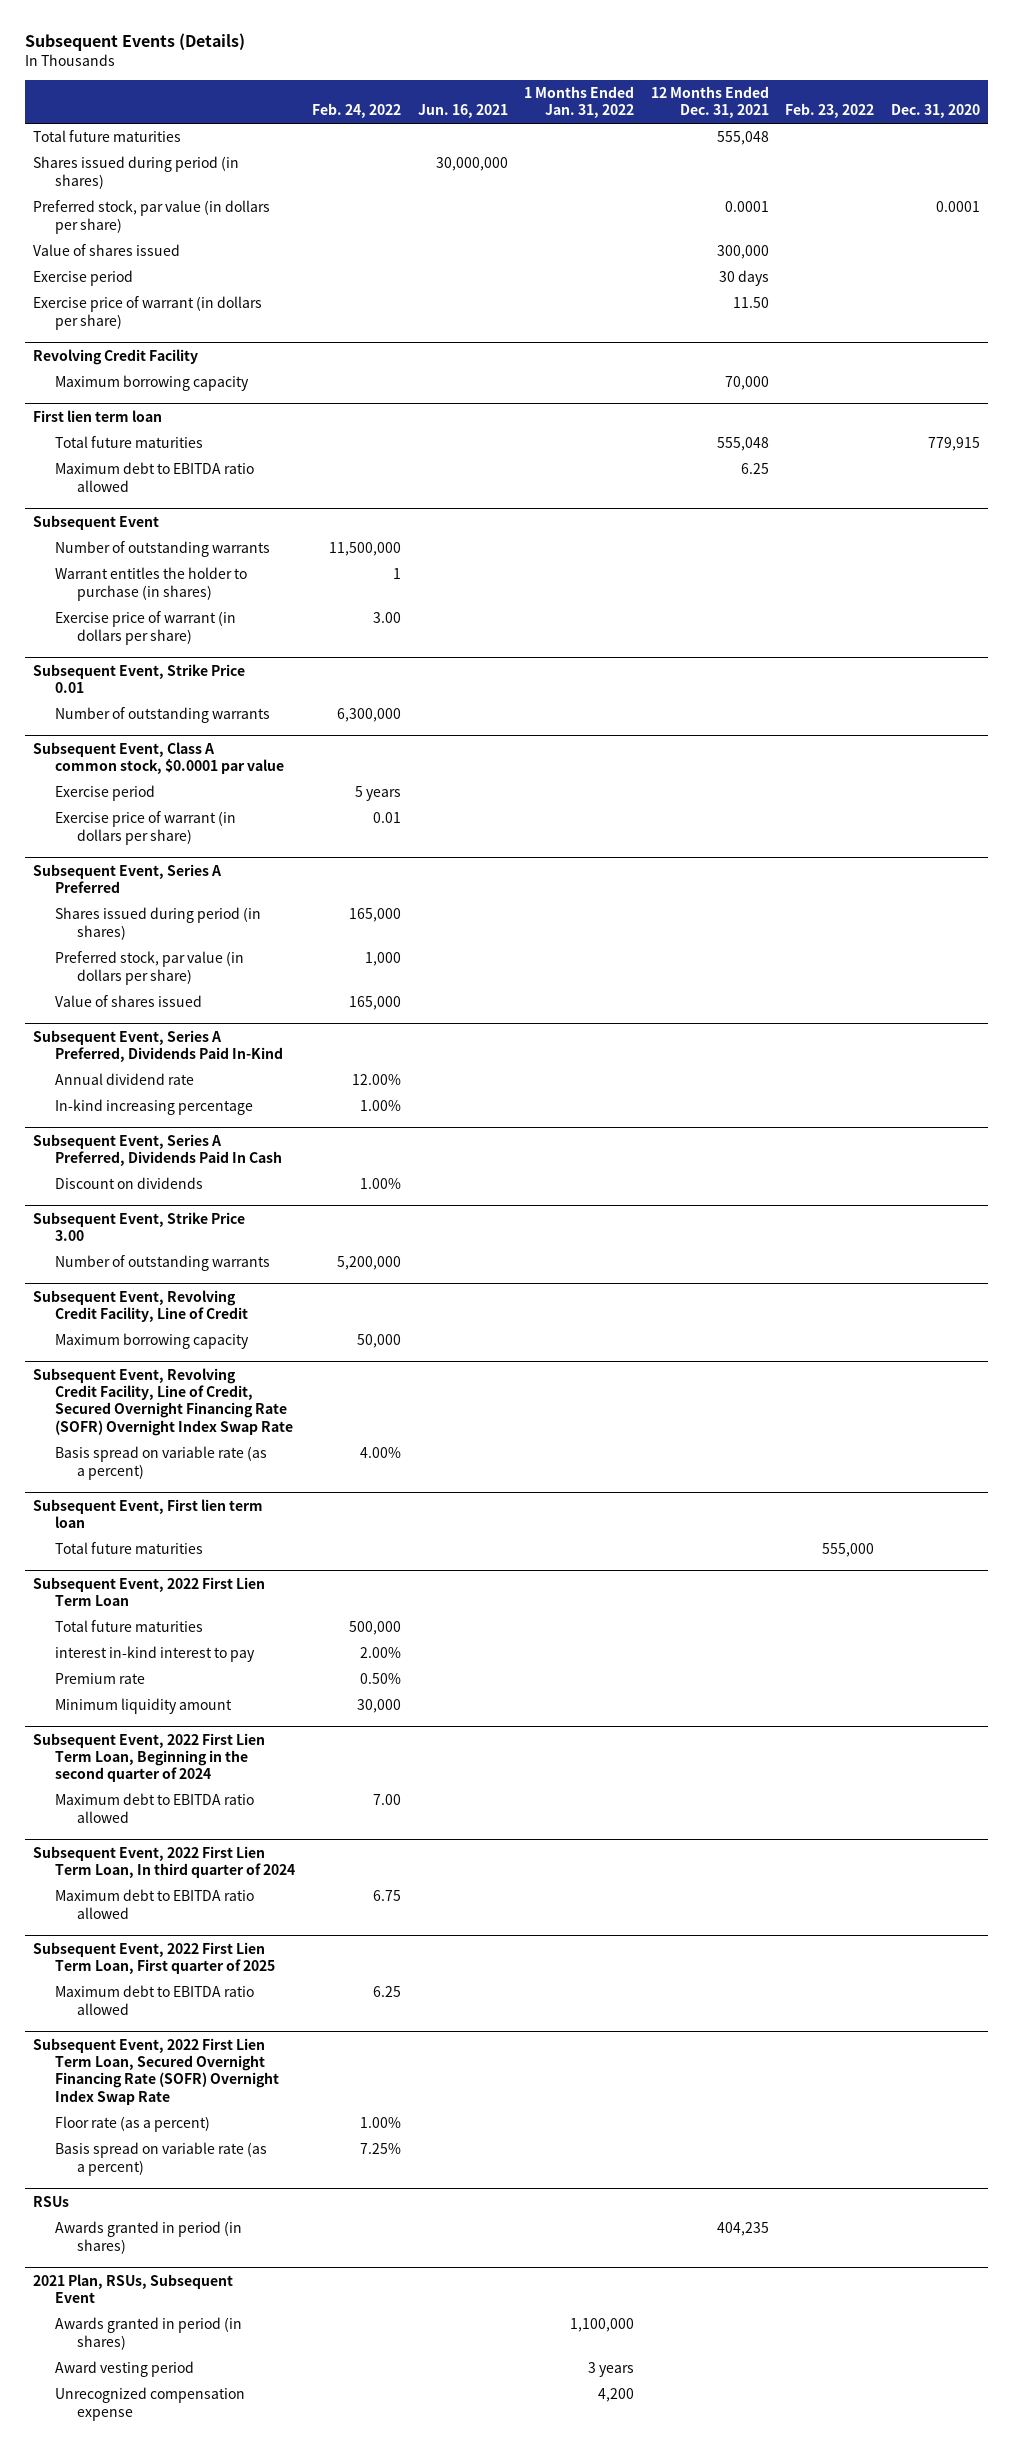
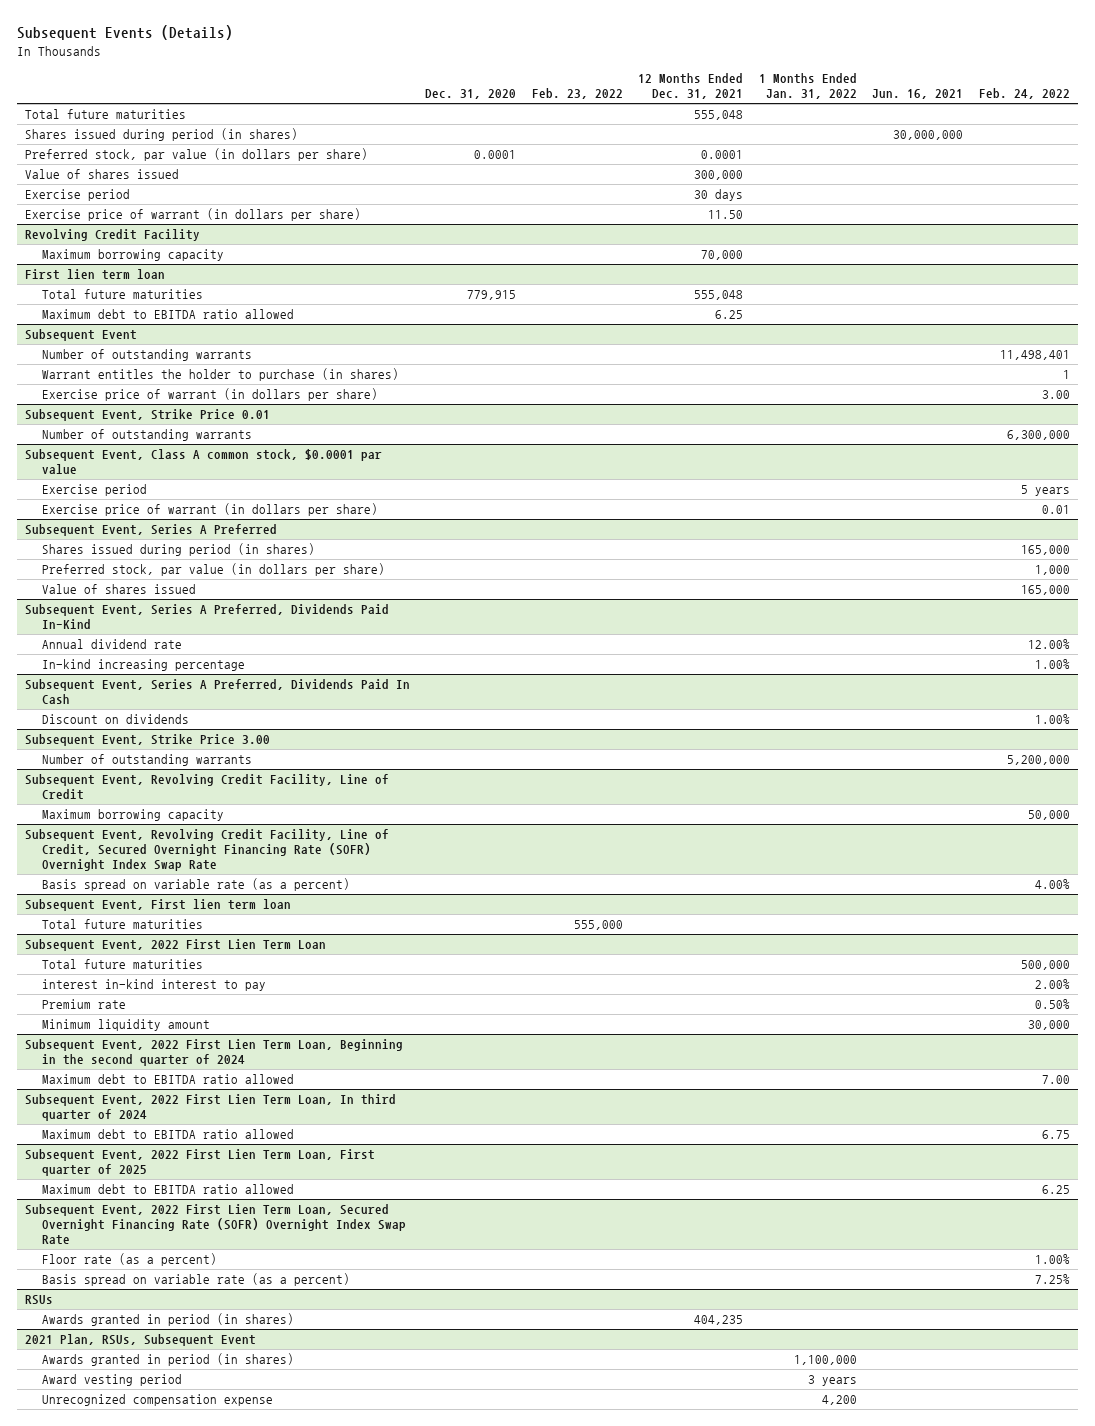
[328,542,401,557] 11,500,000 -> [999,350,1070,361] 11,498,401

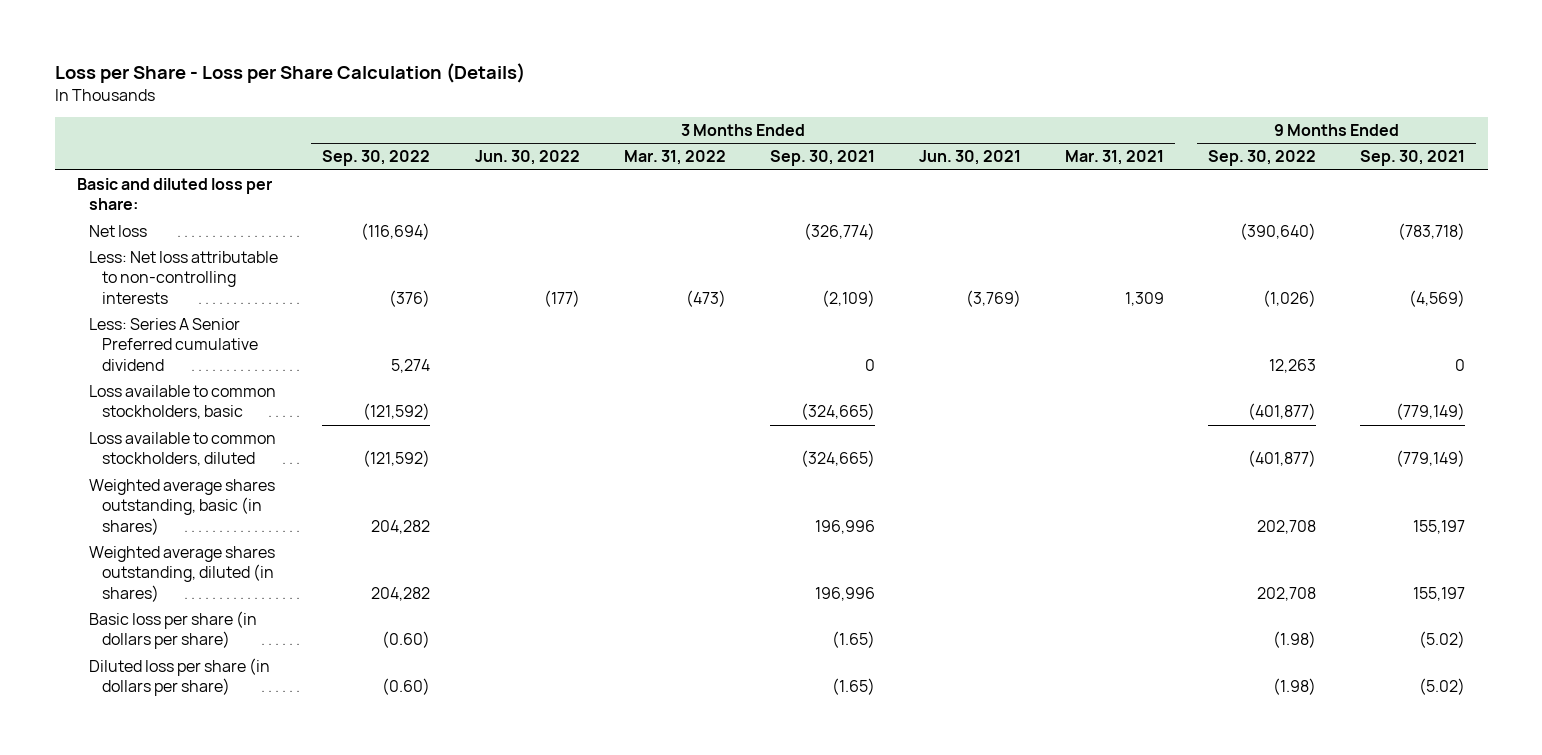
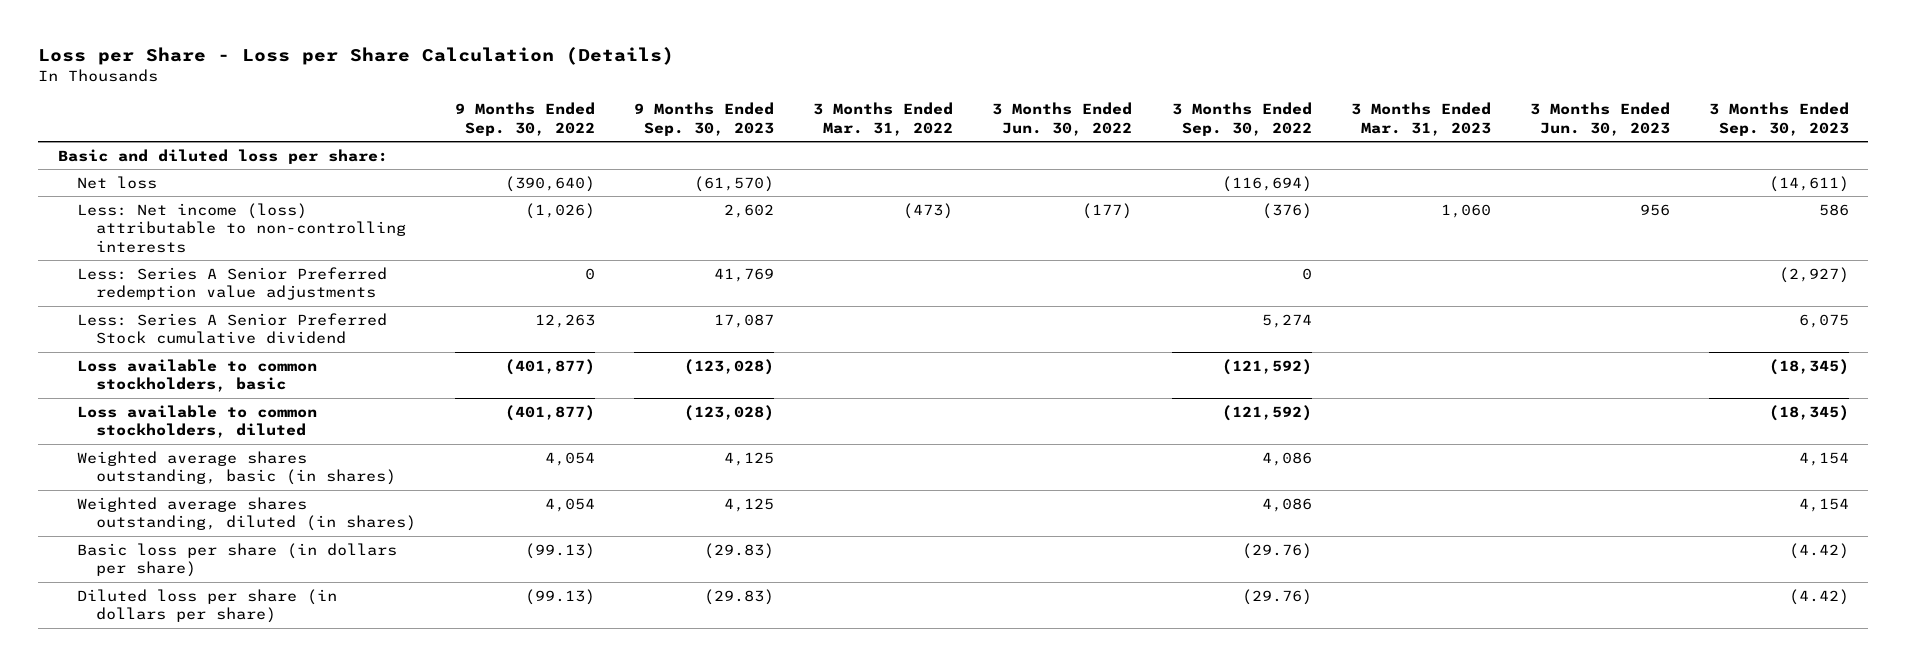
[769,150,875,167] Sep. 30, 2021 -> none
[919,150,1022,166] Jun. 30, 2021 -> none
[1065,150,1165,166] Mar. 31, 2021 -> none
[1360,150,1466,167] Sep. 30, 2021 -> none
none -> [634,101,775,136] 9 Months Ended Sep. 30, 2023
none -> [1350,101,1491,136] 3 Months Ended Mar. 31, 2023
none -> [1529,101,1670,136] 3 Months Ended Jun. 30, 2023
none -> [1708,101,1849,136] 3 Months Ended Sep. 30, 2023
[89,250,279,304] Less: Net loss attributable to non-controlling interests -> [76,202,407,254] Less: Net income (loss) attributable to non-controlling interests
none -> [76,266,387,301] Less: Series A Senior Preferred redemption value adjustments
[89,317,258,371] Less: Series A Senior Preferred cumulative dividend -> [76,312,387,345] Less: Series A Senior Preferred Stock cumulative dividend
[371,519,431,534] 204,282 -> [1261,451,1312,466] 4,086
[1257,519,1317,534] 202,708 -> [545,451,596,466] 4,054
[371,586,431,601] 204,282 -> [1261,497,1312,512] 4,086
[1257,586,1317,601] 202,708 -> [545,497,596,512] 4,054
[382,631,431,649] (0.60) -> [1241,542,1312,559] (29.76)
[1273,631,1317,649] (1.98) -> [525,542,596,559] (99.13)
[382,678,431,696] (0.60) -> [1241,588,1312,605] (29.76)
[1273,678,1317,696] (1.98) -> [525,588,596,605] (99.13)

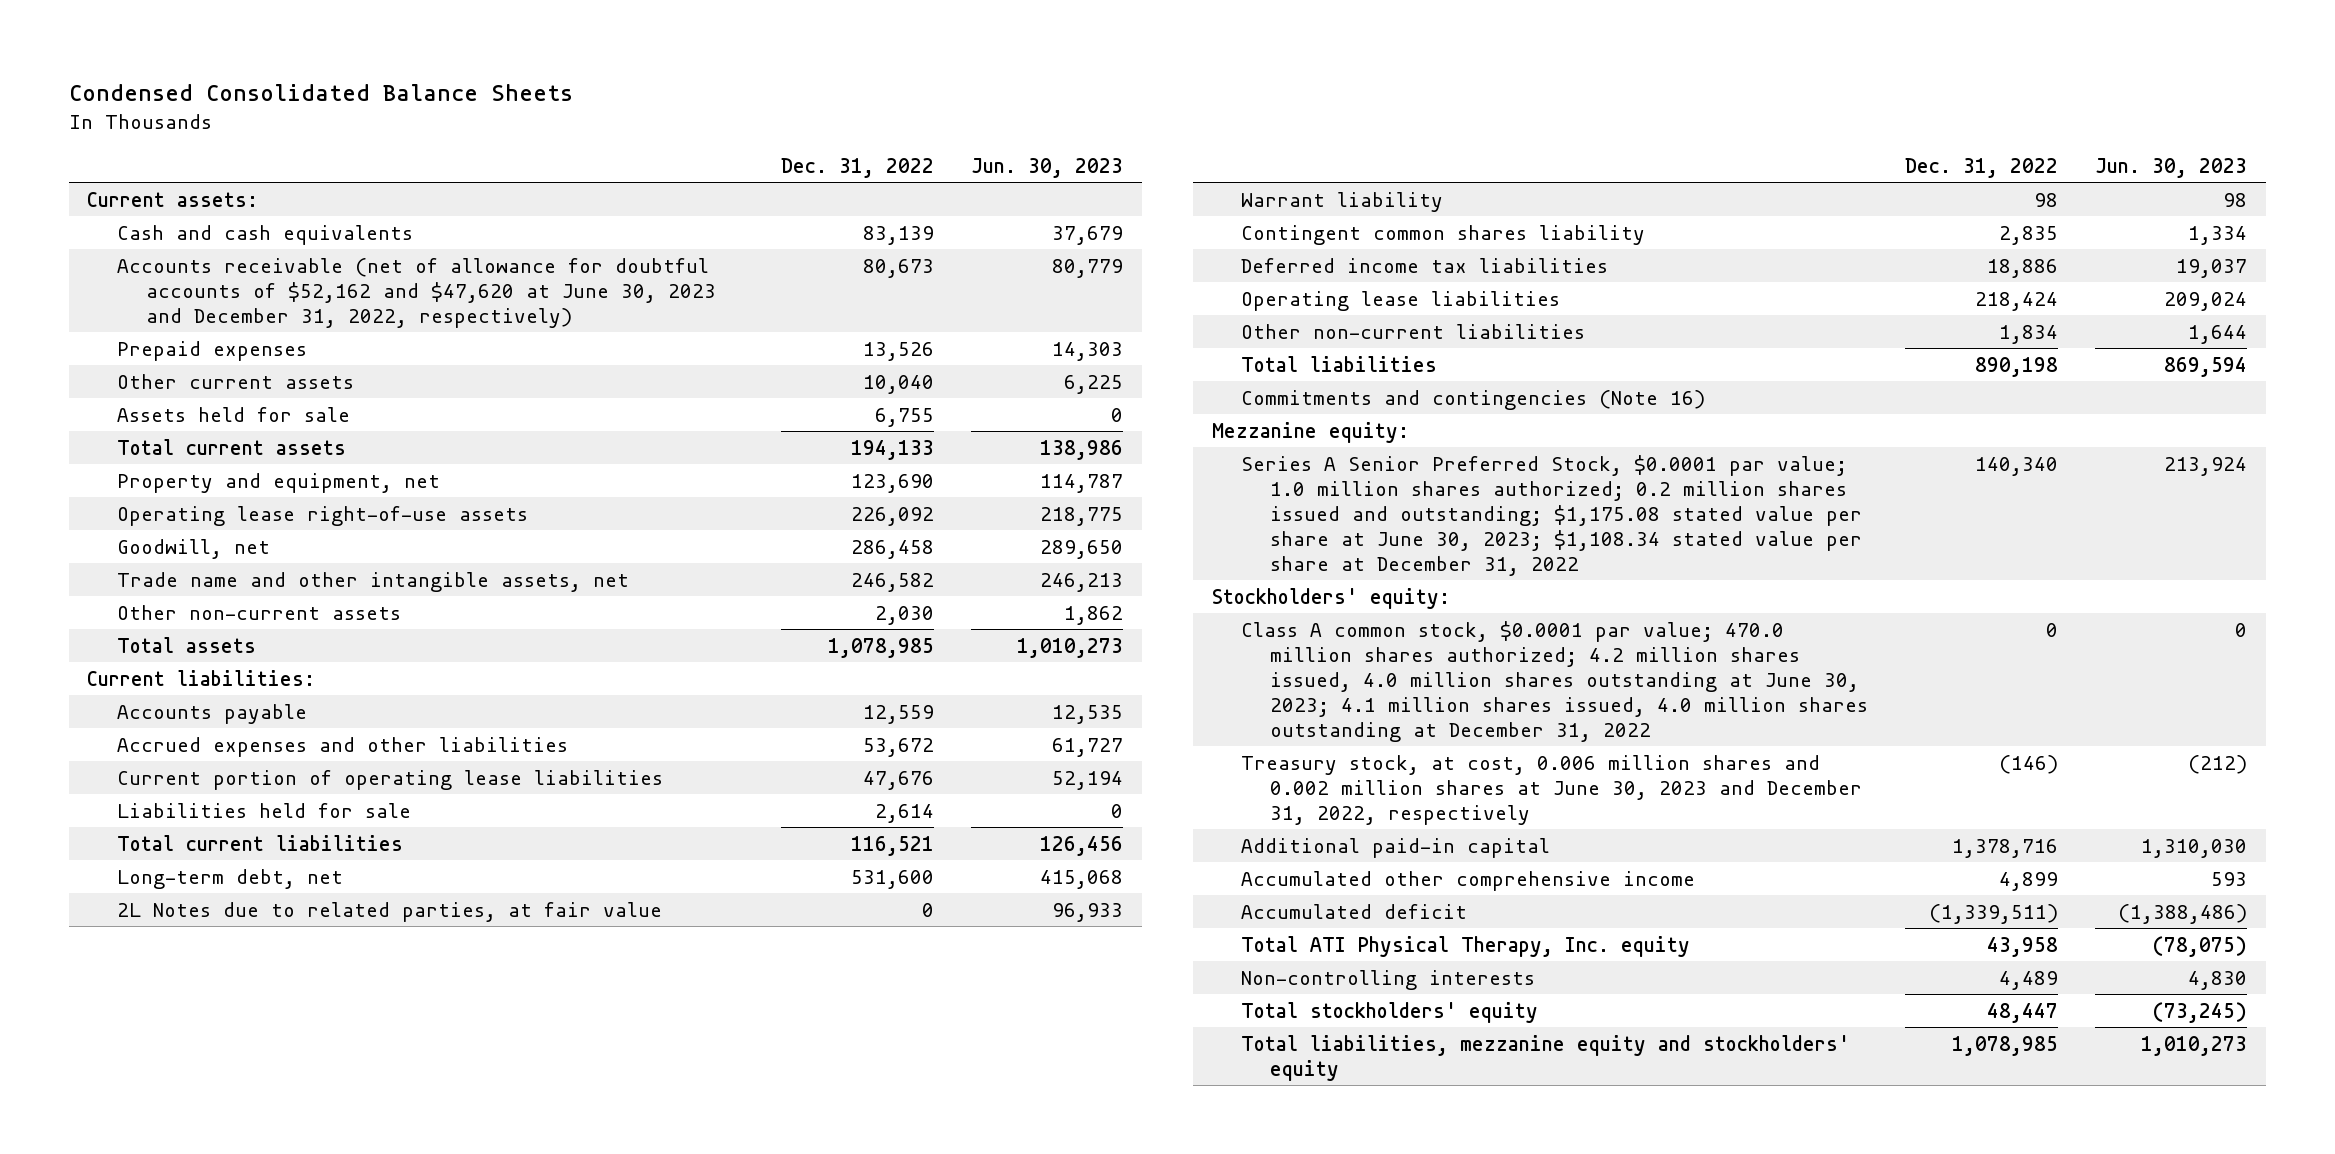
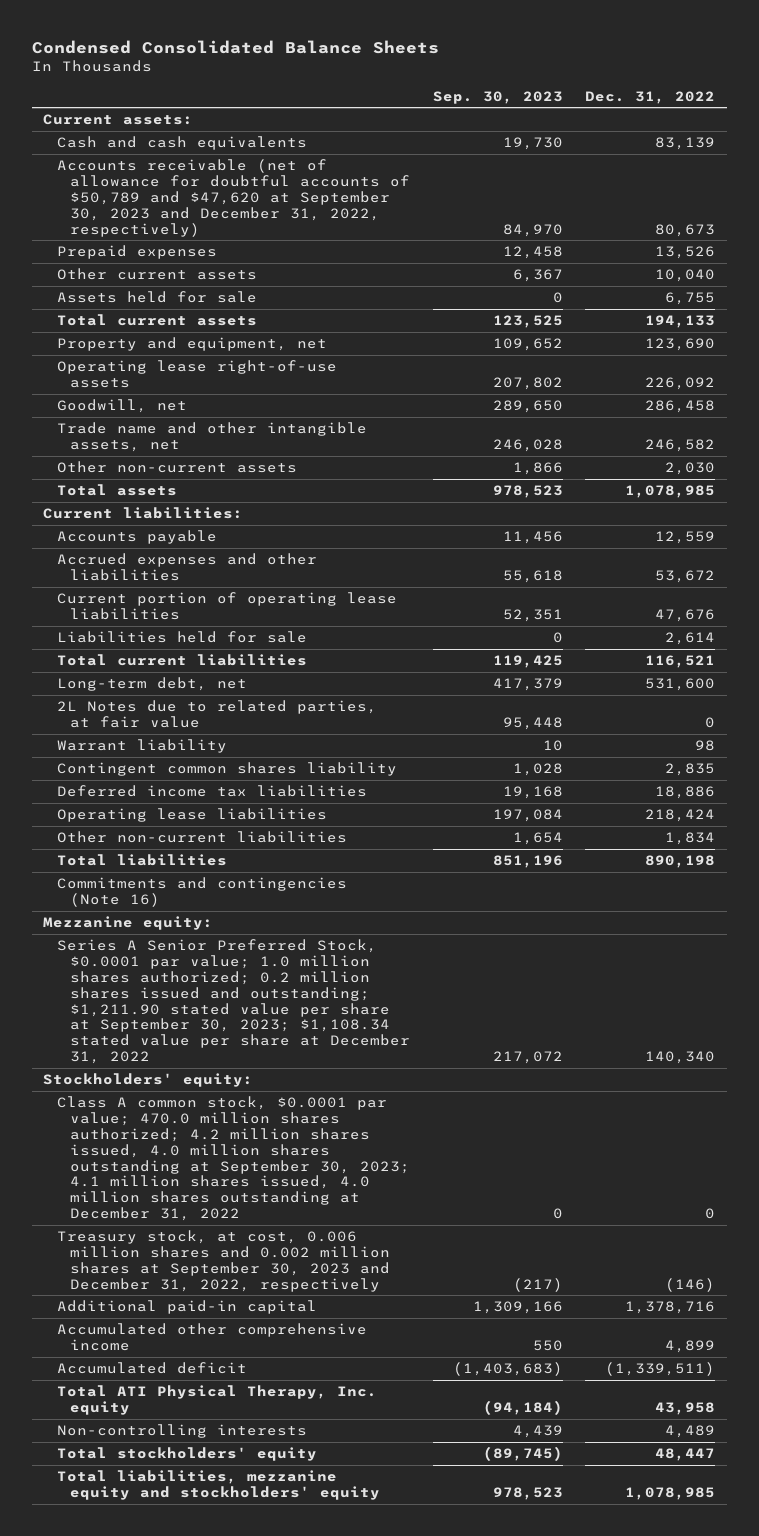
[971,157,1124,178] Jun. 30, 2023 -> none
none -> [432,90,563,104] Sep. 30, 2023
[116,257,716,328] Accounts receivable (net of allowance for doubtful accounts of $52,162 and $47,620 at June 30, 2023 and December 31, 2022, respectively) -> [56,159,411,237] Accounts receivable (net of allowance for doubtful accounts of $50,789 and $47,620 at September 30, 2023 and December 31, 2022, respectively)
[1240,454,1862,576] Series A Senior Preferred Stock, $0.0001 par value; 1.0 million shares authorized; 0.2 million shares issued and outstanding; $1,175.08 stated value per share at June 30, 2023; $1,108.34 stated value per share at December 31, 2022 -> [56,939,411,1065] Series A Senior Preferred Stock, $0.0001 par value; 1.0 million shares authorized; 0.2 million shares issued and outstanding; $1,211.90 stated value per share at September 30, 2023; $1,108.34 stated value per share at December 31, 2022
[1240,620,1868,742] Class A common stock, $0.0001 par value; 470.0 million shares authorized; 4.2 million shares issued, 4.0 million shares outstanding at June 30, 2023; 4.1 million shares issued, 4.0 million shares outstanding at December 31, 2022 -> [56,1096,411,1222] Class A common stock, $0.0001 par value; 470.0 million shares authorized; 4.2 million shares issued, 4.0 million shares outstanding at September 30, 2023; 4.1 million shares issued, 4.0 million shares outstanding at December 31, 2022
[1240,754,1862,825] Treasury stock, at cost, 0.006 million shares and 0.002 million shares at June 30, 2023 and December 31, 2022, respectively -> [56,1230,391,1292] Treasury stock, at cost, 0.006 million shares and 0.002 million shares at September 30, 2023 and December 31, 2022, respectively

